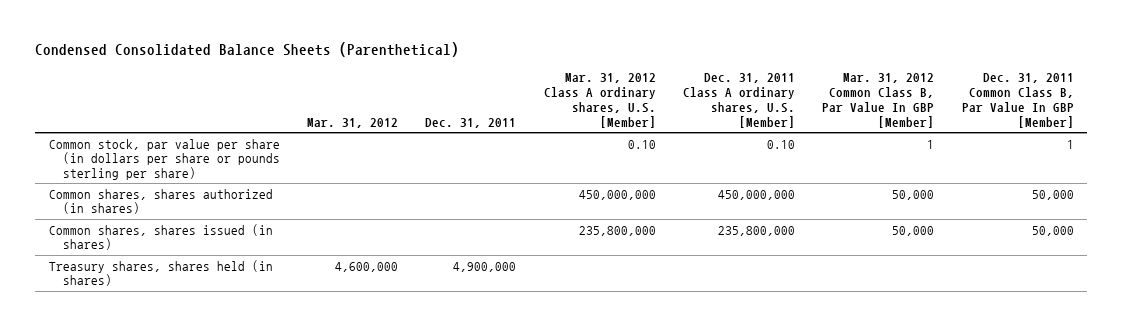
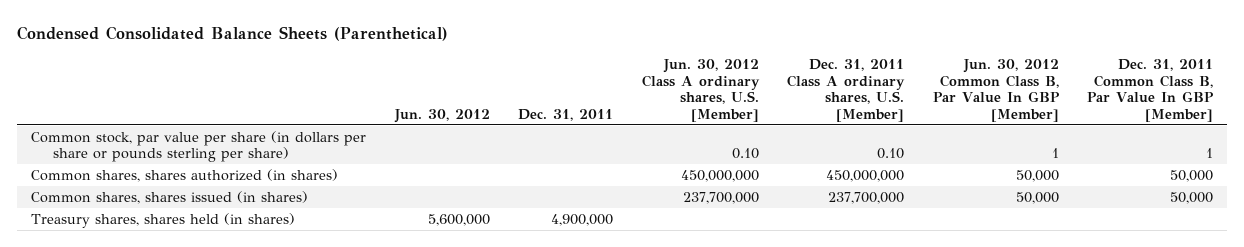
[307,117,399,128] Mar. 31, 2012 -> none
[543,73,656,128] Mar. 31, 2012 Class A ordinary shares, U.S. [Member] -> none
[822,73,935,128] Mar. 31, 2012 Common Class B, Par Value In GBP [Member] -> none
none -> [393,108,490,123] Jun. 30, 2012
none -> [641,59,760,122] Jun. 30, 2012 Class A ordinary shares, U.S. [Member]
none -> [932,59,1059,122] Jun. 30, 2012 Common Class B, Par Value In GBP [Member]
[718,225,796,236] 235,800,000 -> [828,191,905,204] 237,700,000

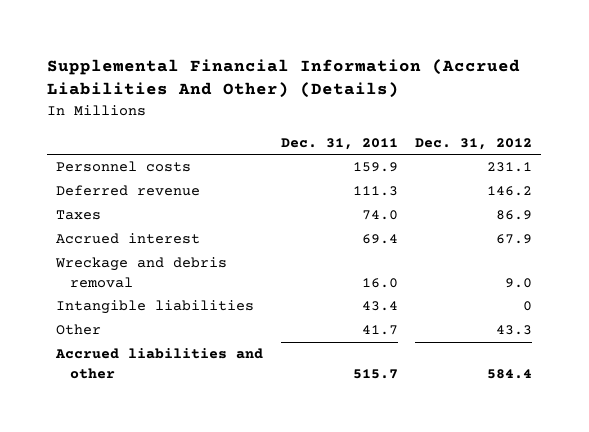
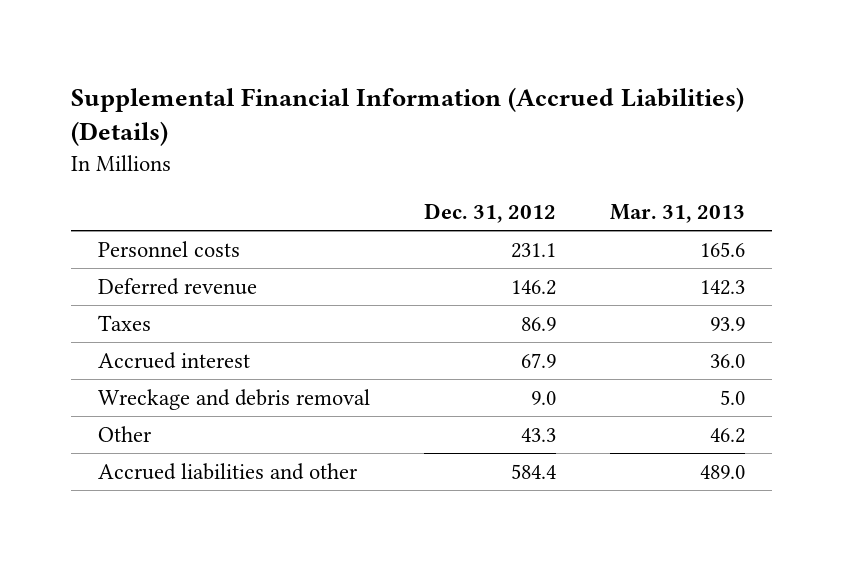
[47,58,521,99] Supplemental Financial Information (Accrued Liabilities And Other) (Details) -> [70,86,744,147] Supplemental Financial Information (Accrued Liabilities) (Details)
[280,137,398,150] Dec. 31, 2011 -> none
none -> [610,204,746,224] Mar. 31, 2013
[56,300,255,315] Intangible liabilities -> none

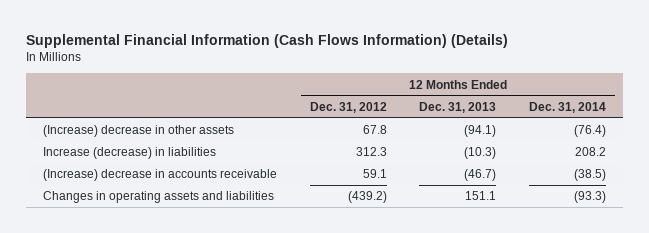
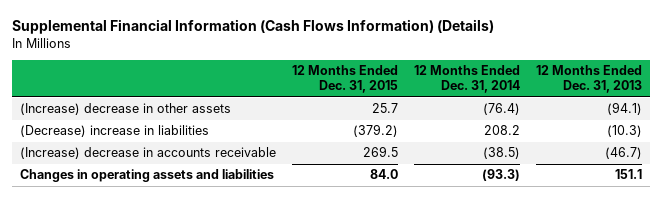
[309,101,387,113] Dec. 31, 2012 -> none
none -> [291,65,398,94] 12 Months Ended Dec. 31, 2015
[42,147,216,160] Increase (decrease) in liabilities -> [19,125,209,138] (Decrease) increase in liabilities

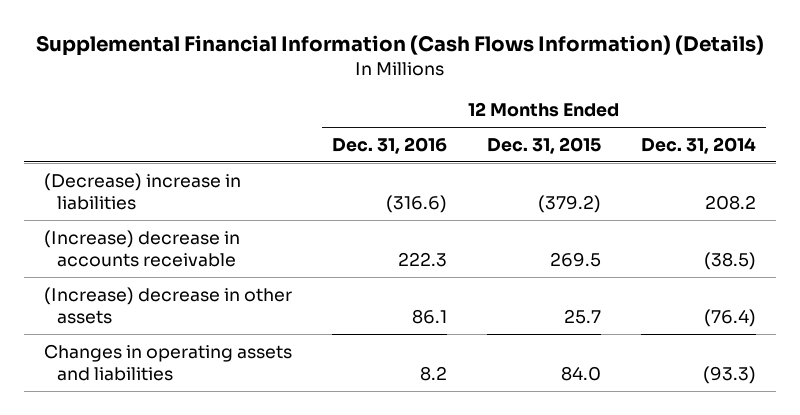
[535,65,642,94] 12 Months Ended Dec. 31, 2013 -> none
none -> [331,136,447,154] Dec. 31, 2016
[19,103,231,116] (Increase) decrease in other assets -> [43,286,292,324] (Increase) decrease in other assets

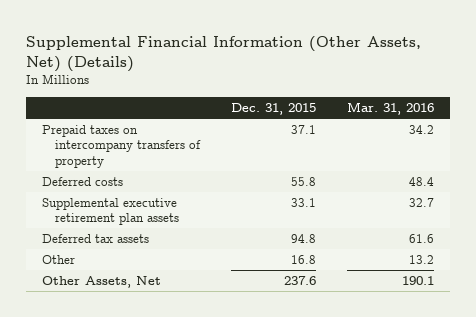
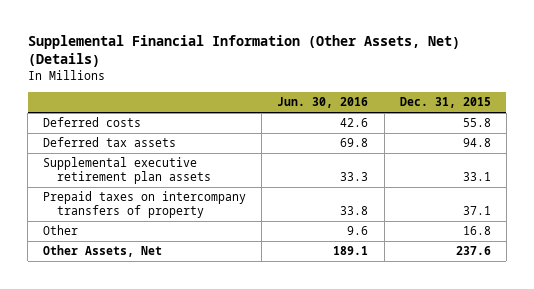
[347,102,435,116] Mar. 31, 2016 -> none
none -> [277,97,369,109] Jun. 30, 2016
[41,197,180,226] Supplemental executive retirement plan assets -> [43,157,212,185] Supplemental executive retirement plan assets
[41,124,202,169] Prepaid taxes on intercompany transfers of property -> [43,191,247,219] Prepaid taxes on intercompany transfers of property

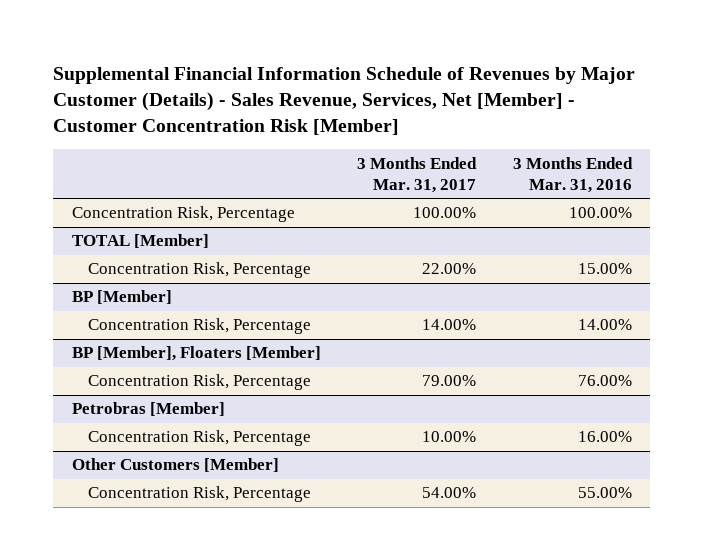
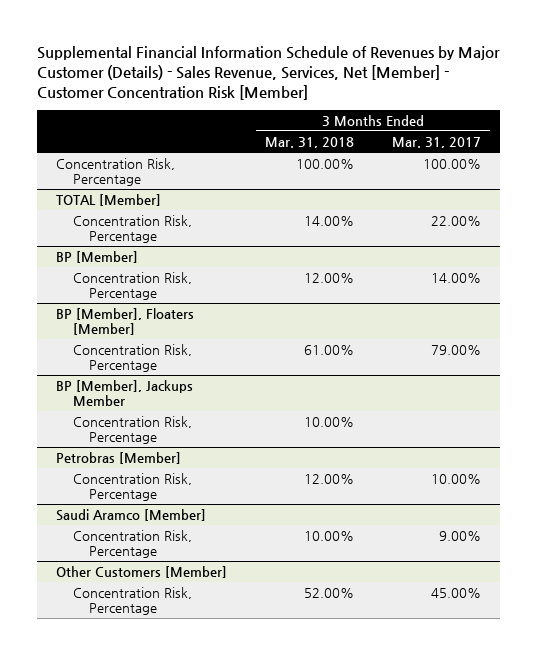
[513,156,634,193] 3 Months Ended Mar. 31, 2016 -> none
none -> [265,137,355,149] Mar. 31, 2018
none -> [56,380,194,407] BP [Member], Jackups Member
none -> [72,416,192,445] Concentration Risk, Percentage
none -> [56,509,207,522] Saudi Aramco [Member]
none -> [72,530,192,559] Concentration Risk, Percentage
[422,487,477,499] 54.00% -> [430,588,481,599] 45.00%

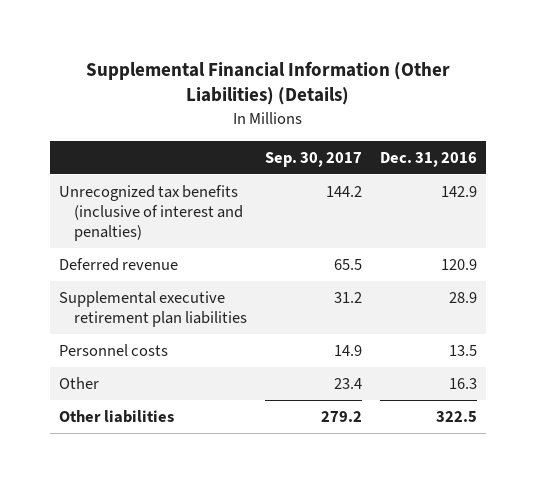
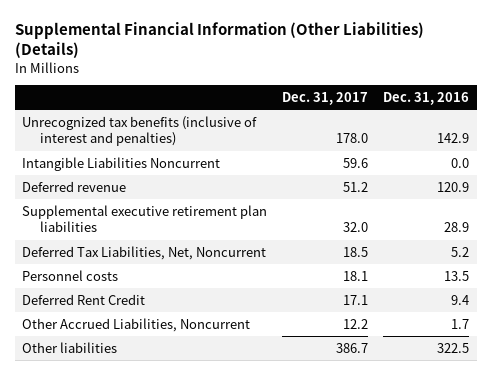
[265,151,363,167] Sep. 30, 2017 -> none
none -> [282,92,369,106] Dec. 31, 2017
none -> [22,156,221,171] Intangible Liabilities Noncurrent
none -> [22,245,267,260] Deferred Tax Liabilities, Net, Noncurrent
none -> [22,293,146,305] Deferred Rent Credit
[58,377,99,390] Other -> [22,317,251,332] Other Accrued Liabilities, Noncurrent
[448,378,477,390] 16.3 -> [451,318,470,329] 1.7

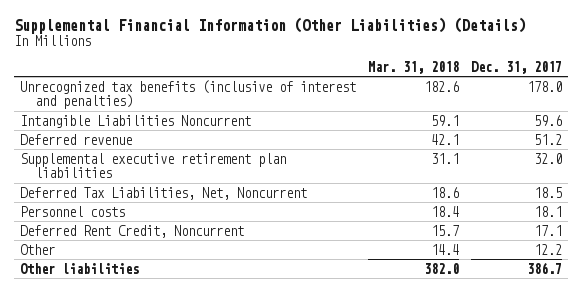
[383,92,470,106] Dec. 31, 2016 -> none
none -> [368,60,460,74] Mar. 31, 2018
[22,293,146,305] Deferred Rent Credit -> [19,224,244,238] Deferred Rent Credit, Noncurrent
[22,317,251,332] Other Accrued Liabilities, Noncurrent -> [19,243,55,255] Other

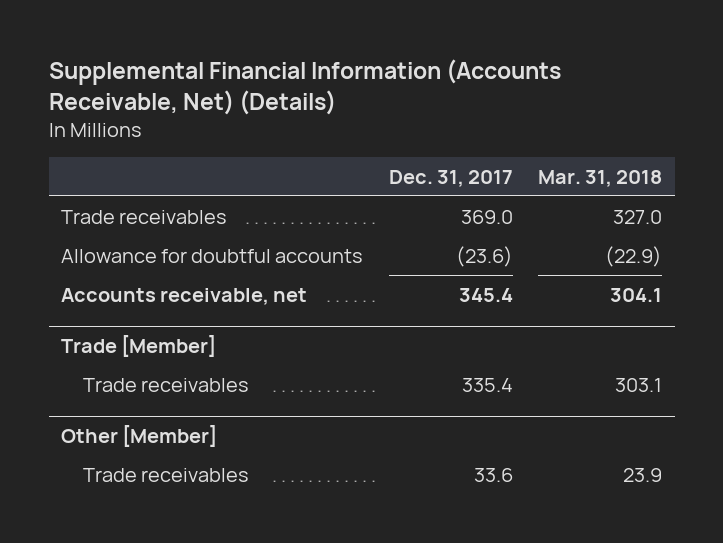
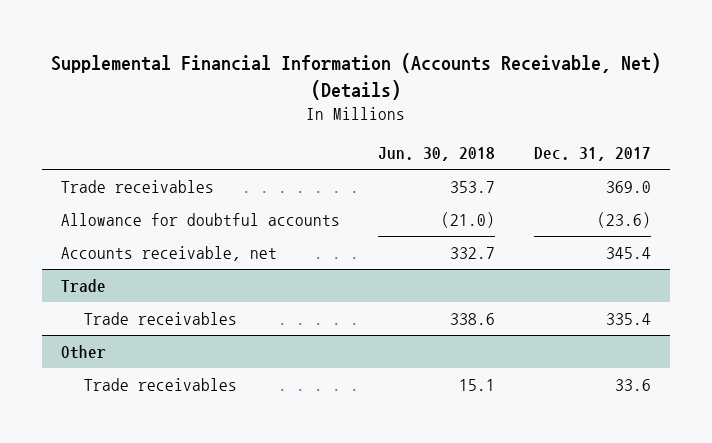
[537,169,662,187] Mar. 31, 2018 -> none
none -> [378,147,496,162] Jun. 30, 2018
[61,335,217,358] Trade [Member] -> [61,279,107,293] Trade
[61,425,218,448] Other [Member] -> [61,345,107,360] Other

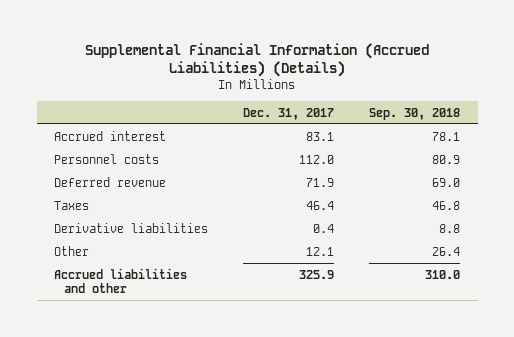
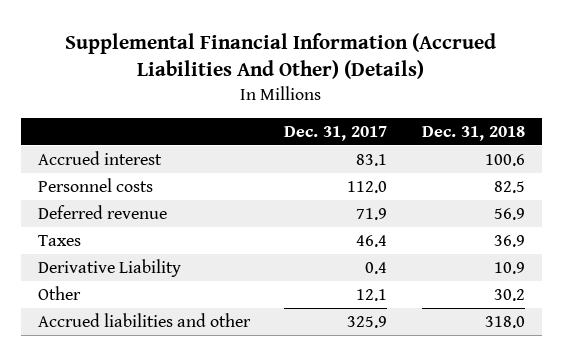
[85,42,430,78] Supplemental Financial Information (Accrued Liabilities) (Details) -> [65,32,497,79] Supplemental Financial Information (Accrued Liabilities And Other) (Details)
[369,107,461,120] Sep. 30, 2018 -> none
none -> [421,125,525,141] Dec. 31, 2018
[54,222,209,233] Derivative liabilities -> [38,259,182,278] Derivative Liability

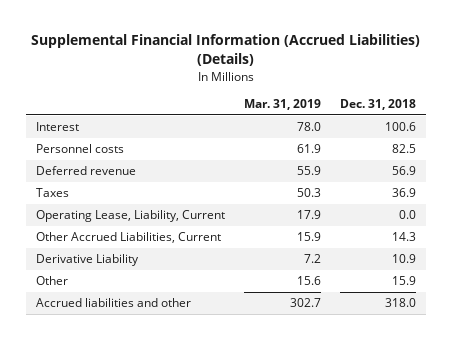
[65,32,497,79] Supplemental Financial Information (Accrued Liabilities And Other) (Details) -> [30,34,420,67] Supplemental Financial Information (Accrued Liabilities) (Details)
[284,125,388,141] Dec. 31, 2017 -> none
none -> [243,99,321,111] Mar. 31, 2019
[38,151,163,166] Accrued interest -> [35,122,79,132] Interest
none -> [35,210,225,223] Operating Lease, Liability, Current
none -> [35,232,221,244] Other Accrued Liabilities, Current
[493,289,525,302] 30.2 -> [392,276,417,286] 15.9

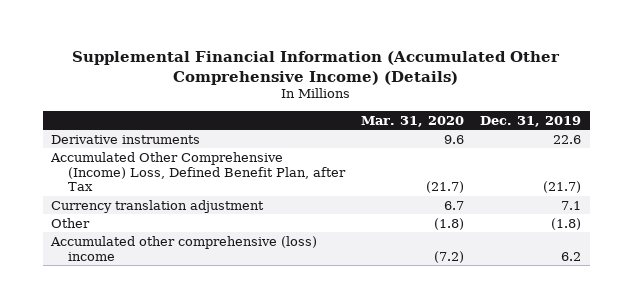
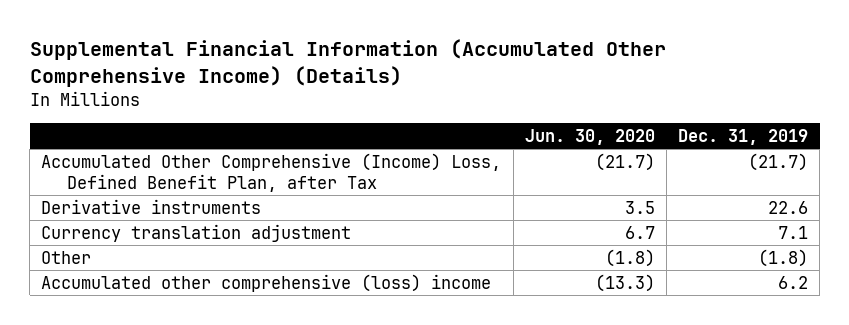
[361,115,465,127] Mar. 31, 2020 -> none
none -> [524,128,655,145] Jun. 30, 2020
[50,134,200,144] Derivative instruments -> [41,198,262,214] Derivative instruments

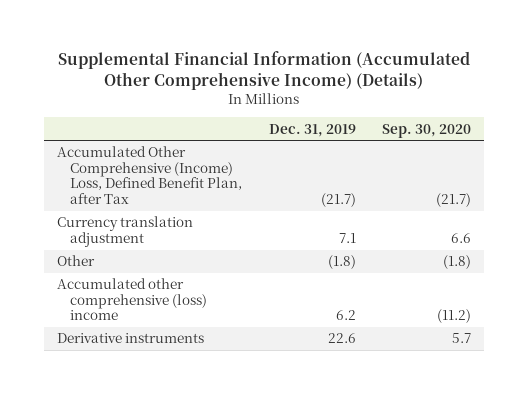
[524,128,655,145] Jun. 30, 2020 -> none
none -> [381,123,471,138] Sep. 30, 2020
[41,198,262,214] Derivative instruments -> [57,333,205,344] Derivative instruments

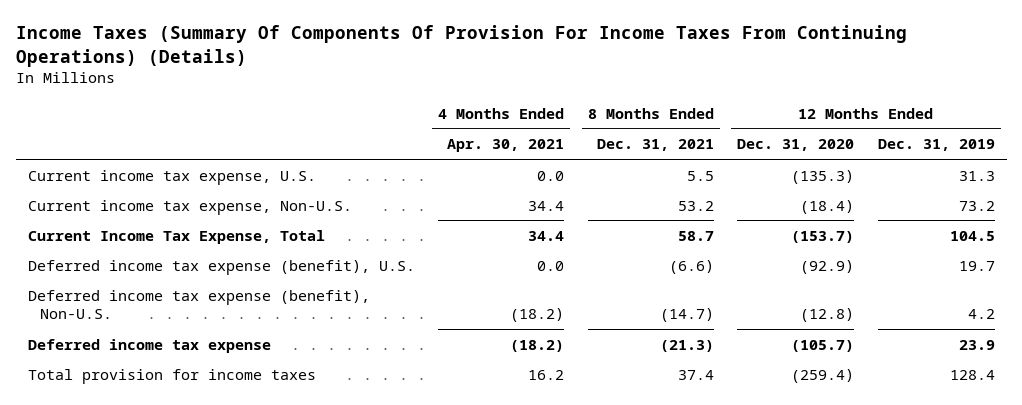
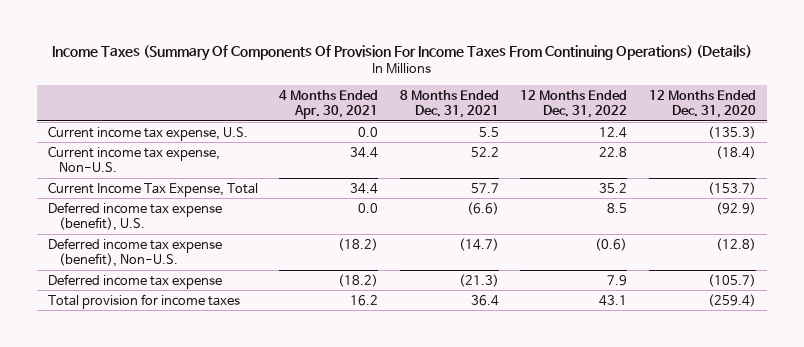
[877,139,995,152] Dec. 31, 2019 -> none
none -> [520,89,628,119] 12 Months Ended Dec. 31, 2022
[677,200,714,211] 53.2 -> [470,146,499,157] 52.2
[677,230,714,241] 58.7 -> [470,182,499,193] 57.7
[677,369,714,380] 37.4 -> [470,294,499,306] 36.4

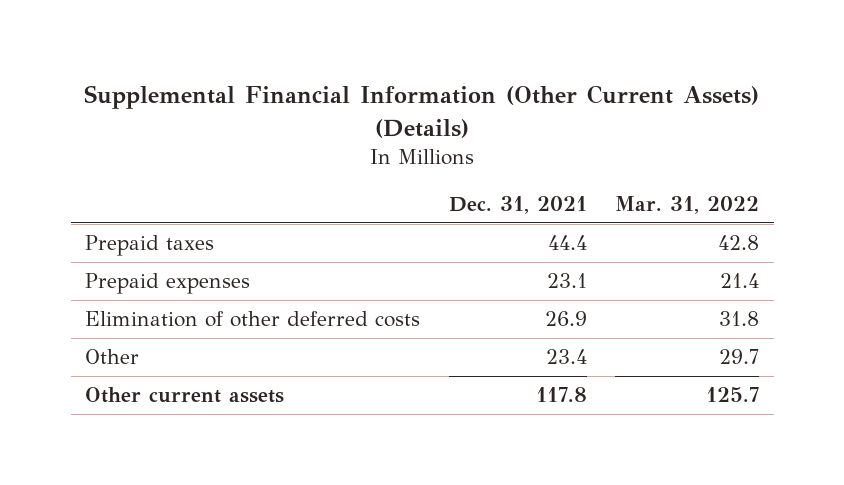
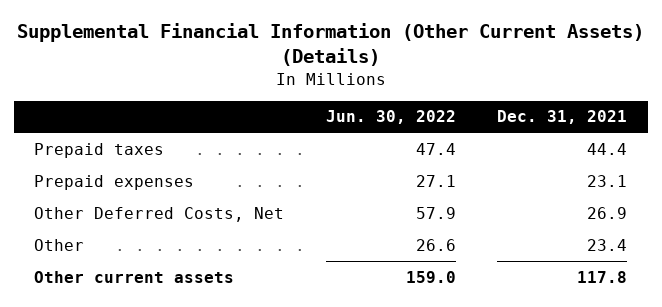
[615,195,760,214] Mar. 31, 2022 -> none
none -> [325,110,456,125] Jun. 30, 2022
[85,311,421,328] Elimination of other deferred costs -> [34,206,285,222] Other Deferred Costs, Net

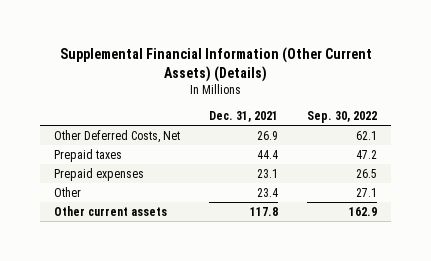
[325,110,456,125] Jun. 30, 2022 -> none
none -> [306,110,377,123] Sep. 30, 2022
[34,206,285,222] Other Deferred Costs, Net -> [54,129,181,143] Other Deferred Costs, Net

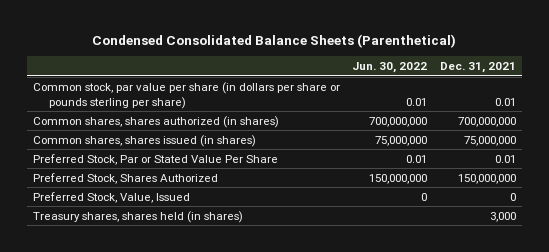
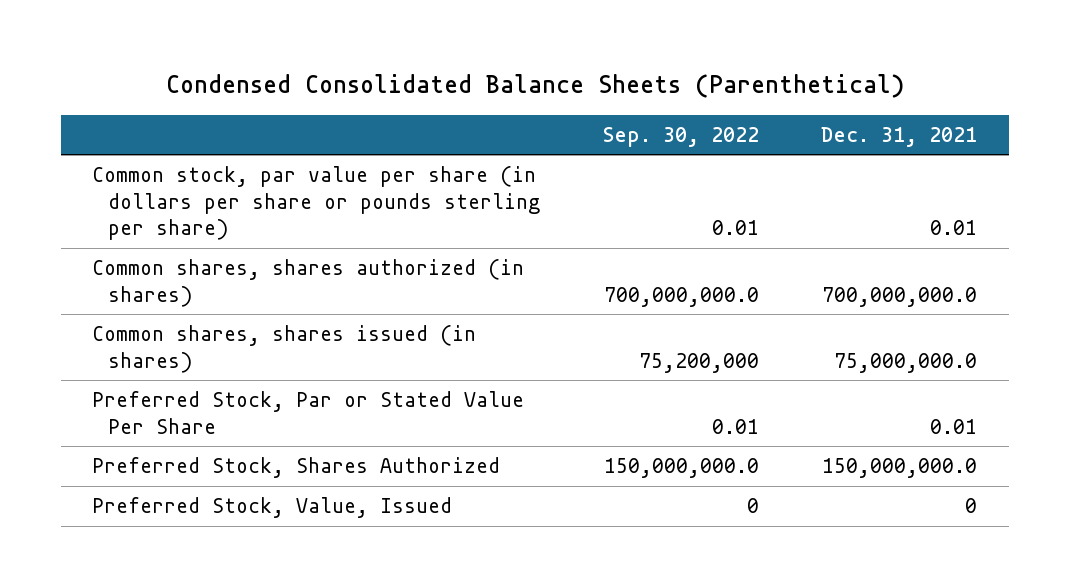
[352,61,428,73] Jun. 30, 2022 -> none
none -> [602,126,759,147] Sep. 30, 2022
[457,116,516,127] 700,000,000 -> [822,286,978,307] 700,000,000.0
[463,135,516,146] 75,000,000 -> [834,352,978,373] 75,000,000.0
[457,173,516,184] 150,000,000 -> [822,458,978,479] 150,000,000.0
[32,210,243,223] Treasury shares, shares held (in shares) -> none

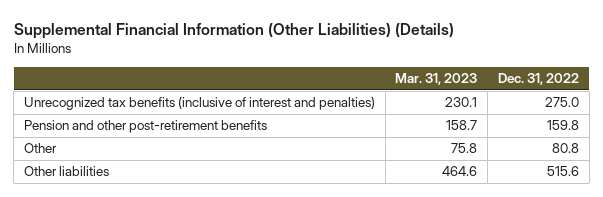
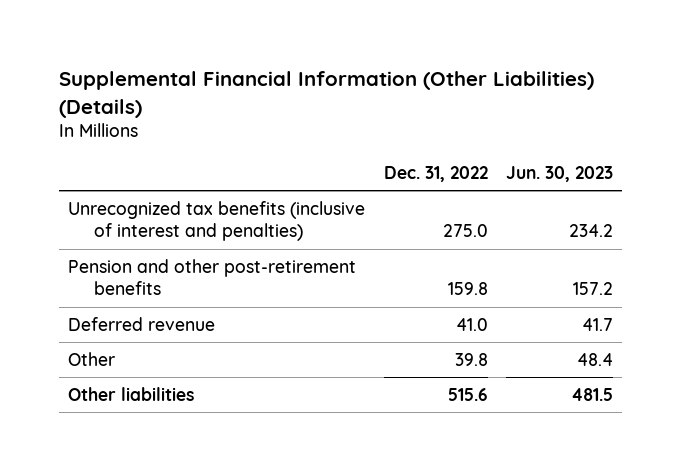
[395,73,478,86] Mar. 31, 2023 -> none
none -> [506,165,614,182] Jun. 30, 2023
none -> [68,316,216,331] Deferred revenue
[551,143,579,154] 80.8 -> [454,352,488,366] 39.8

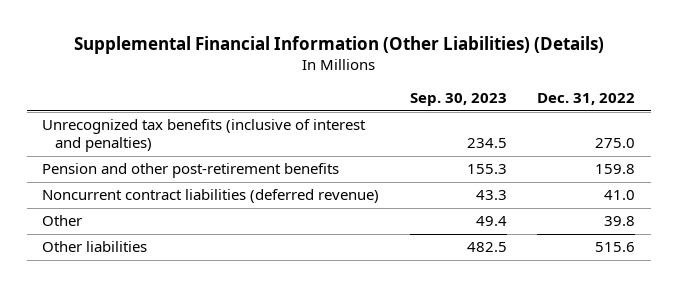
[506,165,614,182] Jun. 30, 2023 -> none
none -> [409,92,507,106] Sep. 30, 2023
[68,316,216,331] Deferred revenue -> none
none -> [42,189,380,204] Noncurrent contract liabilities (deferred revenue)

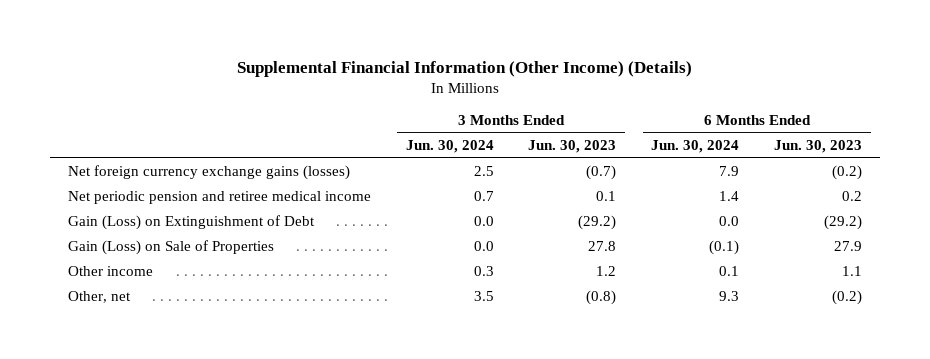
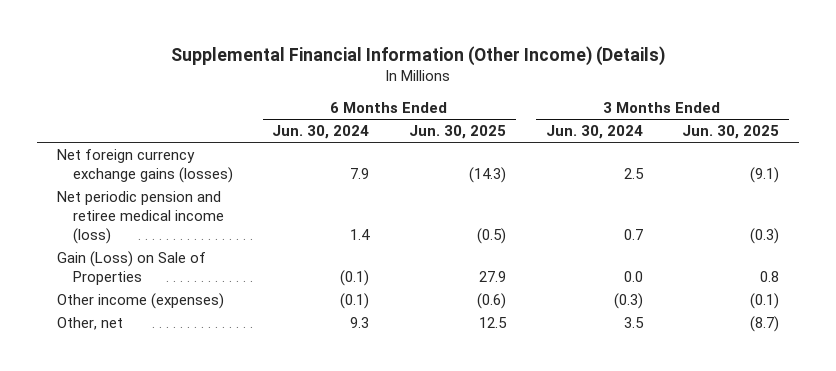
[528,139,617,153] Jun. 30, 2023 -> none
[774,139,863,153] Jun. 30, 2023 -> none
none -> [408,125,506,140] Jun. 30, 2025
none -> [682,125,780,140] Jun. 30, 2025
[67,215,315,231] Gain (Loss) on Extinguishment of Debt -> none
[67,191,371,205] Net periodic pension and retiree medical income -> [57,190,224,244] Net periodic pension and retiree medical income (loss)
[67,266,153,277] Other income -> [57,292,225,309] Other income (expenses)
[473,266,494,277] 0.3 -> [613,292,643,309] (0.3)
[719,266,740,277] 0.1 -> [340,292,370,309] (0.1)

